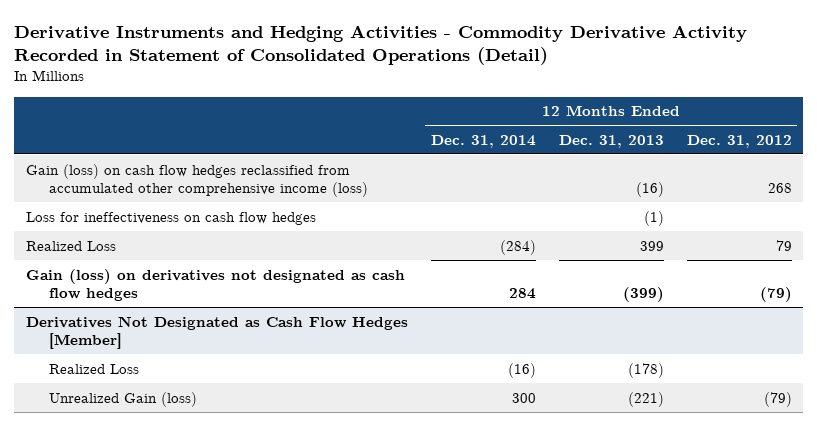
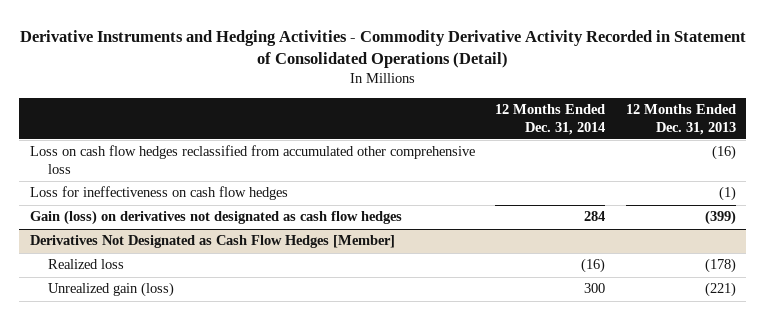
[686,134,792,148] Dec. 31, 2012 -> none
[25,163,368,198] Gain (loss) on cash flow hedges reclassified from accumulated other comprehensive income (loss) -> [29,145,475,175] Loss on cash flow hedges reclassified from accumulated other comprehensive loss
[25,240,116,251] Realized Loss -> none
[48,363,139,374] Realized Loss -> [47,259,124,270] Realized loss
[48,391,197,407] Unrealized Gain (loss) -> [47,282,174,298] Unrealized gain (loss)

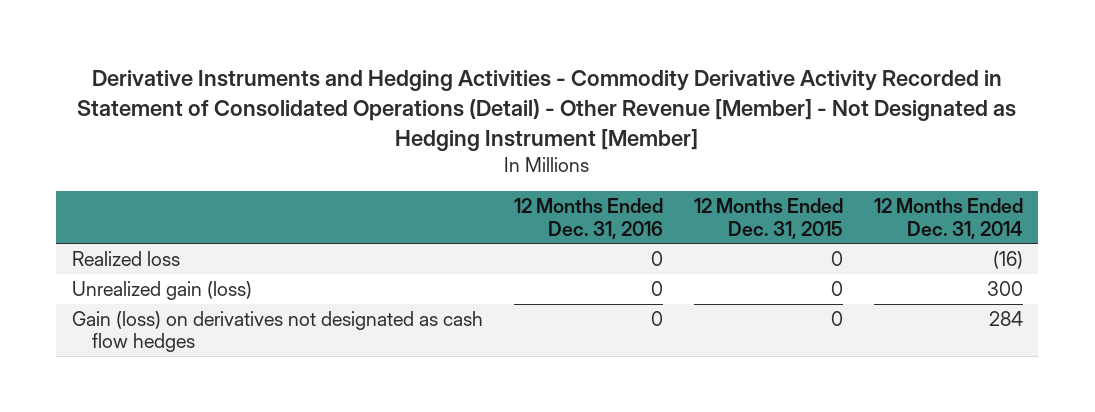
[19,29,746,68] Derivative Instruments and Hedging Activities - Commodity Derivative Activity Recorded in Statement of Consolidated Operations (Detail) -> [77,70,1017,151] Derivative Instruments and Hedging Activities - Commodity Derivative Activity Recorded in Statement of Consolidated Operations (Detail) - Other Revenue [Member] - Not Designated as Hedging Instrument [Member]
[625,104,736,135] 12 Months Ended Dec. 31, 2013 -> none
none -> [513,198,663,239] 12 Months Ended Dec. 31, 2016
none -> [693,198,843,239] 12 Months Ended Dec. 31, 2015
[29,145,475,175] Loss on cash flow hedges reclassified from accumulated other comprehensive loss -> none
[29,186,288,201] Loss for ineffectiveness on cash flow hedges -> none
[29,235,395,249] Derivatives Not Designated as Cash Flow Hedges [Member] -> none
[29,210,402,226] Gain (loss) on derivatives not designated as cash flow hedges -> [71,310,483,353] Gain (loss) on derivatives not designated as cash flow hedges

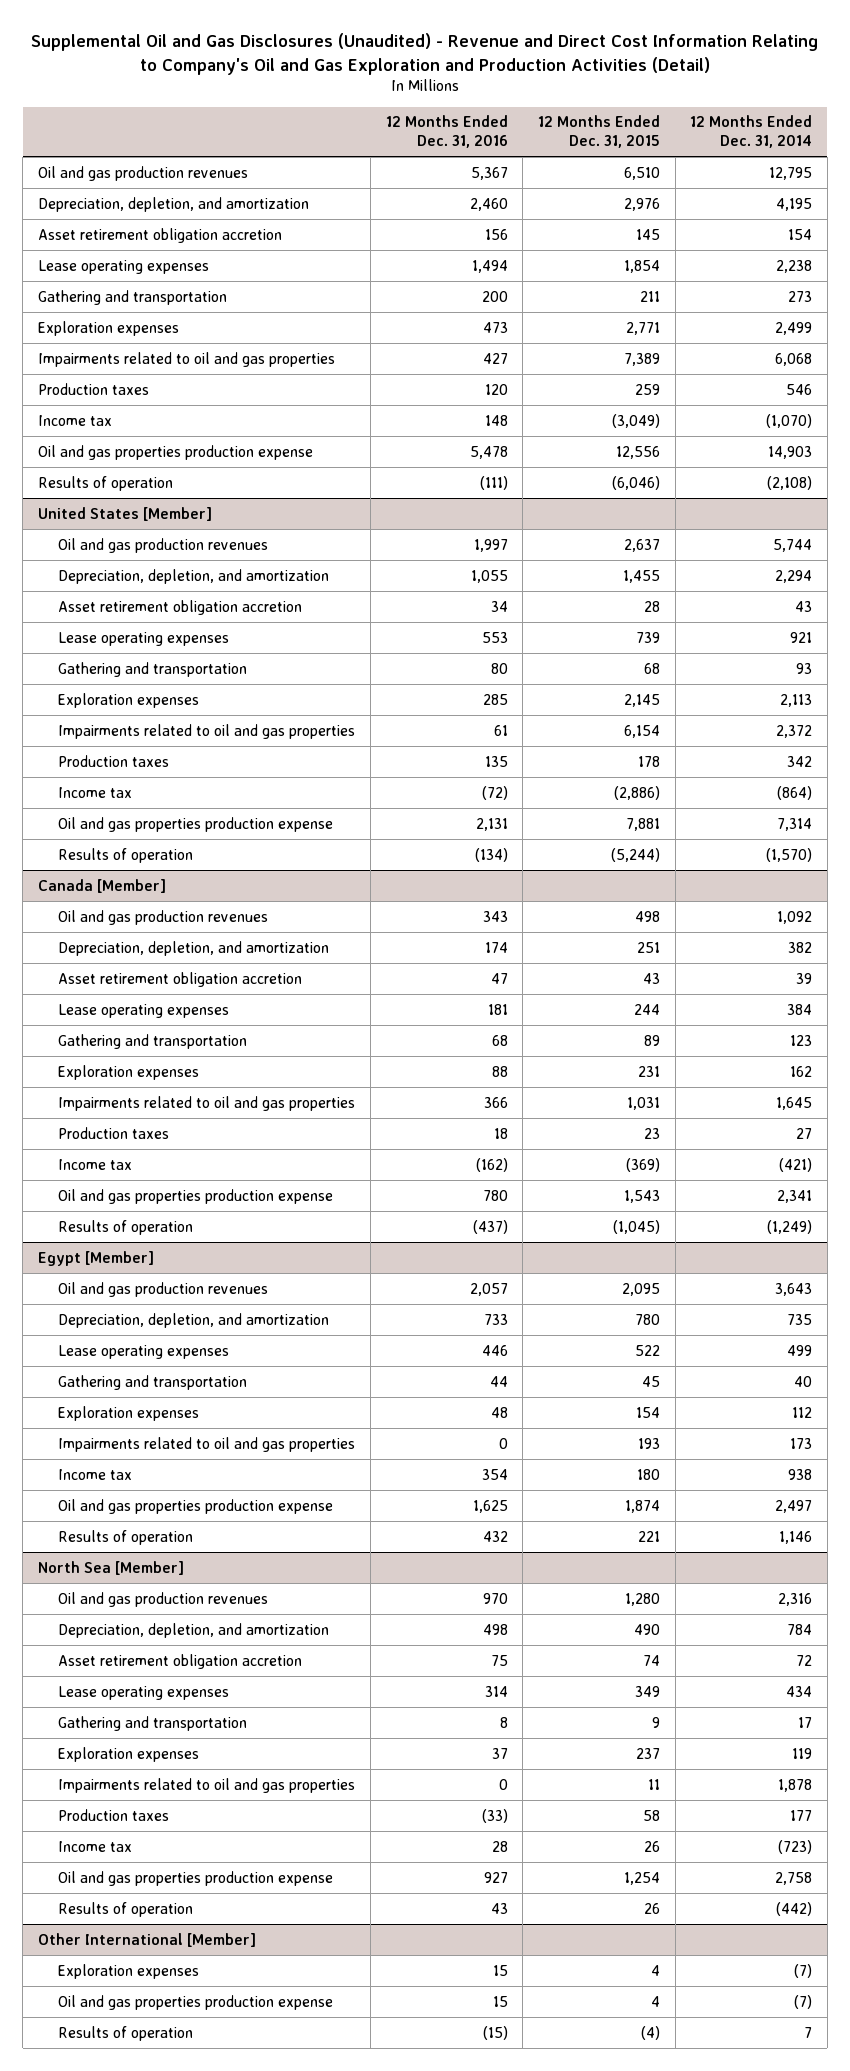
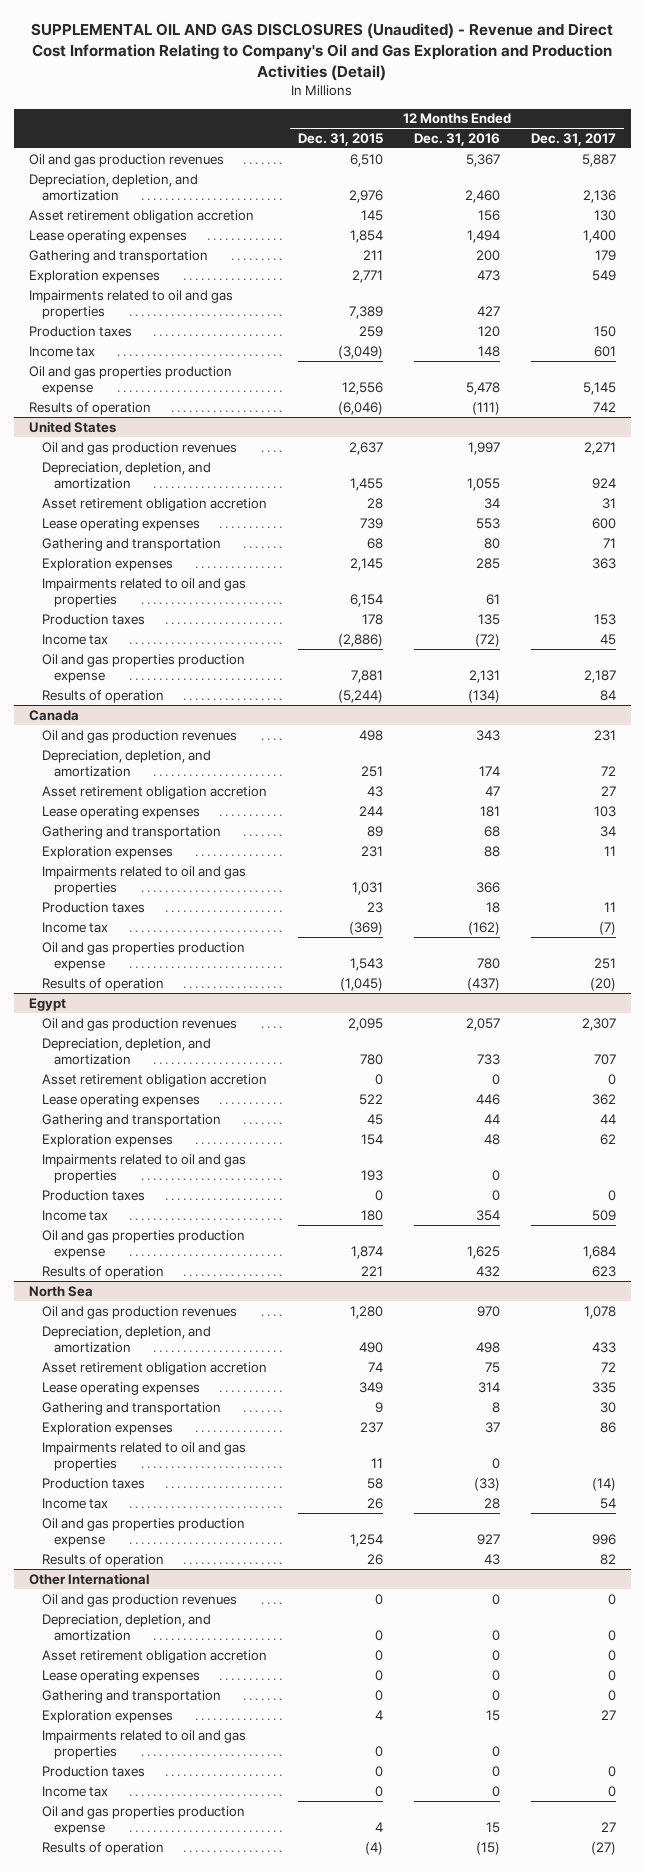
[31,32,819,75] Supplemental Oil and Gas Disclosures (Unaudited) - Revenue and Direct Cost Information Relating to Company's Oil and Gas Exploration and Production Activities (Detail) -> [31,22,614,81] SUPPLEMENTAL OIL AND GAS DISCLOSURES (Unaudited) - Revenue and Direct Cost Information Relating to Company's Oil and Gas Exploration and Production Activities (Detail)
[690,115,813,149] 12 Months Ended Dec. 31, 2014 -> none
none -> [530,132,616,146] Dec. 31, 2017
[37,506,212,521] United States [Member] -> [29,420,117,433] United States
[37,878,166,893] Canada [Member] -> [29,709,80,721] Canada
[37,1250,154,1266] Egypt [Member] -> [29,997,67,1011] Egypt
none -> [41,1073,267,1087] Asset retirement obligation accretion
none -> [41,1189,145,1201] Production taxes
[37,1560,184,1575] North Sea [Member] -> [29,1285,94,1297] North Sea
[37,1932,256,1947] Other International [Member] -> [29,1572,150,1585] Other International
none -> [41,1593,237,1607] Oil and gas production revenues
none -> [41,1613,211,1641] Depreciation, depletion, and amortization
none -> [41,1649,267,1663] Asset retirement obligation accretion
none -> [41,1669,200,1683] Lease operating expenses
none -> [41,1689,221,1703] Gathering and transportation
none -> [41,1729,246,1759] Impairments related to oil and gas properties
none -> [41,1765,145,1777] Production taxes
none -> [41,1785,108,1797] Income tax

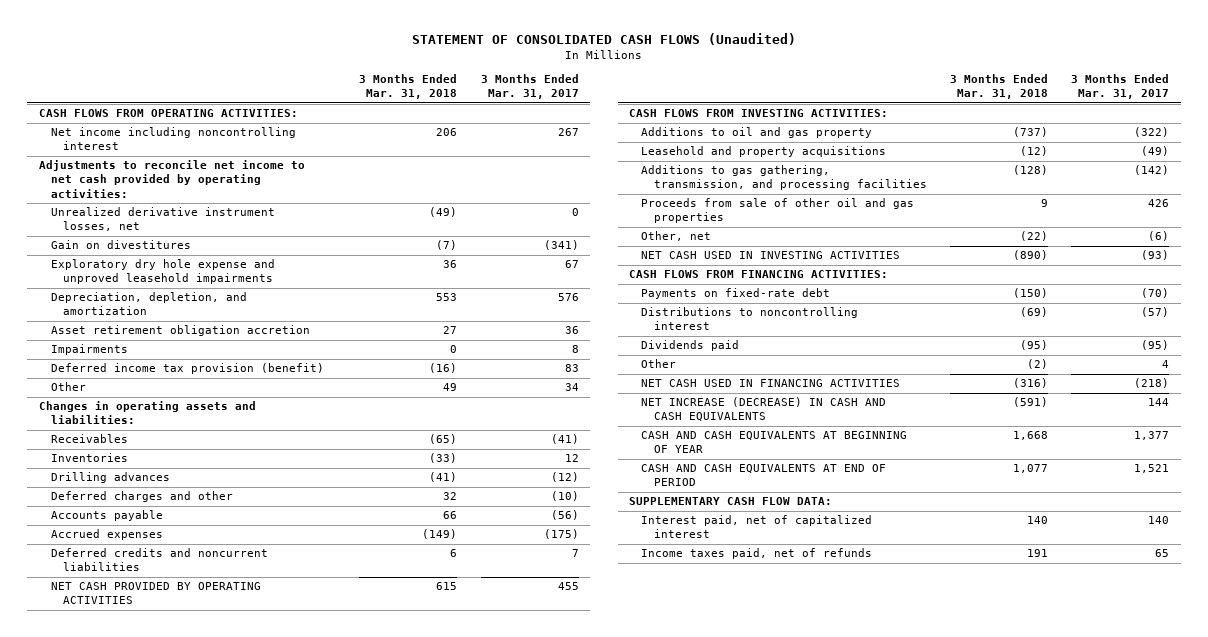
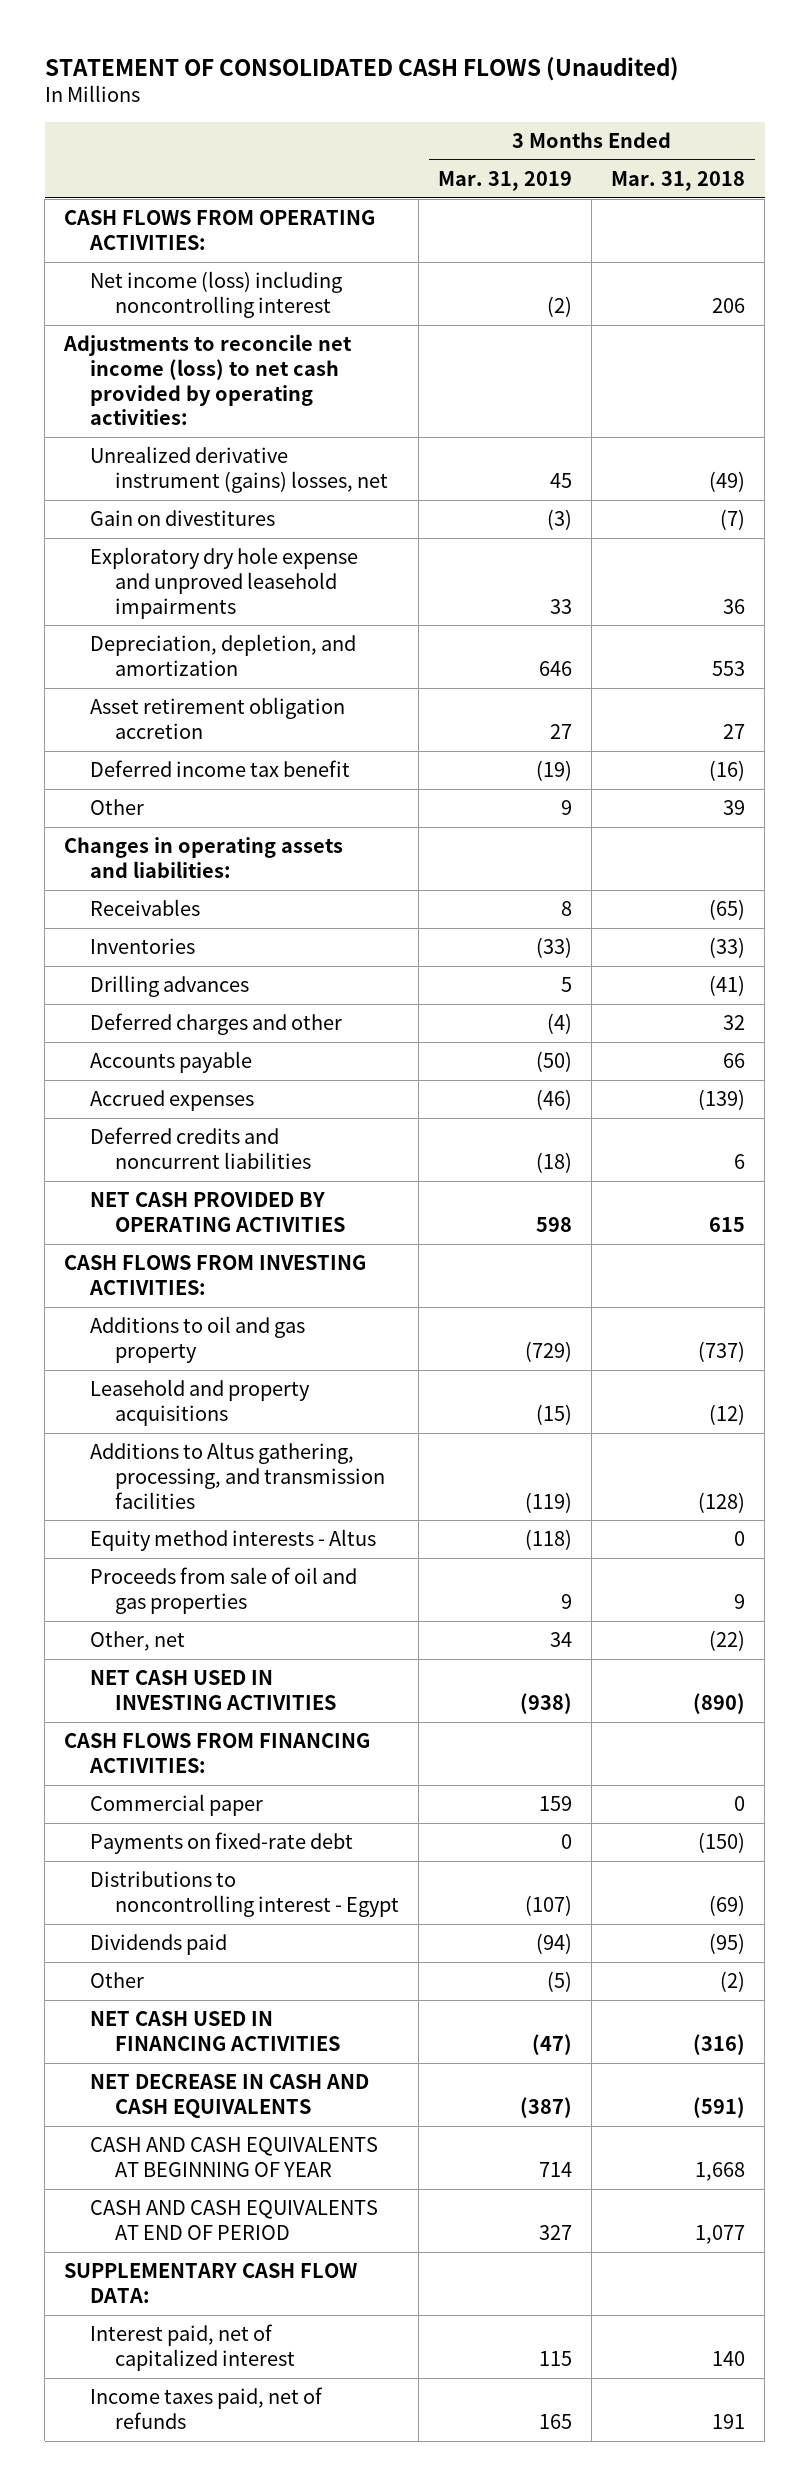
[480,74,579,100] 3 Months Ended Mar. 31, 2017 -> none
none -> [438,170,573,191] Mar. 31, 2019
[50,127,296,151] Net income including noncontrolling interest -> [89,271,342,318] Net income (loss) including noncontrolling interest
[38,160,305,198] Adjustments to reconcile net income to net cash provided by operating activities: -> [63,334,353,426] Adjustments to reconcile net income (loss) to net cash provided by operating activities:
[50,207,275,232] Unrealized derivative instrument losses, net -> [89,446,389,493] Unrealized derivative instrument (gains) losses, net
[50,344,128,356] Impairments -> none
[50,363,324,375] Deferred income tax provision (benefit) -> [89,760,350,778] Deferred income tax benefit
[443,383,458,392] 49 -> [723,800,746,816] 39
[422,529,458,540] (149) -> [698,1089,746,1111] (139)
[641,165,927,191] Additions to gas gathering, transmission, and processing facilities -> [89,1442,386,1509] Additions to Altus gathering, processing, and transmission facilities
none -> [89,1529,376,1552] Equity method interests - Altus
[641,198,915,224] Proceeds from sale of other oil and gas properties -> [89,1567,357,1614] Proceeds from sale of oil and gas properties
none -> [89,1794,263,1817] Commercial paper
[641,307,859,331] Distributions to noncontrolling interest -> [89,1871,400,1917] Distributions to noncontrolling interest - Egypt
[641,397,887,422] NET INCREASE (DECREASE) IN CASH AND CASH EQUIVALENTS -> [89,2074,369,2118] NET DECREASE IN CASH AND CASH EQUIVALENTS

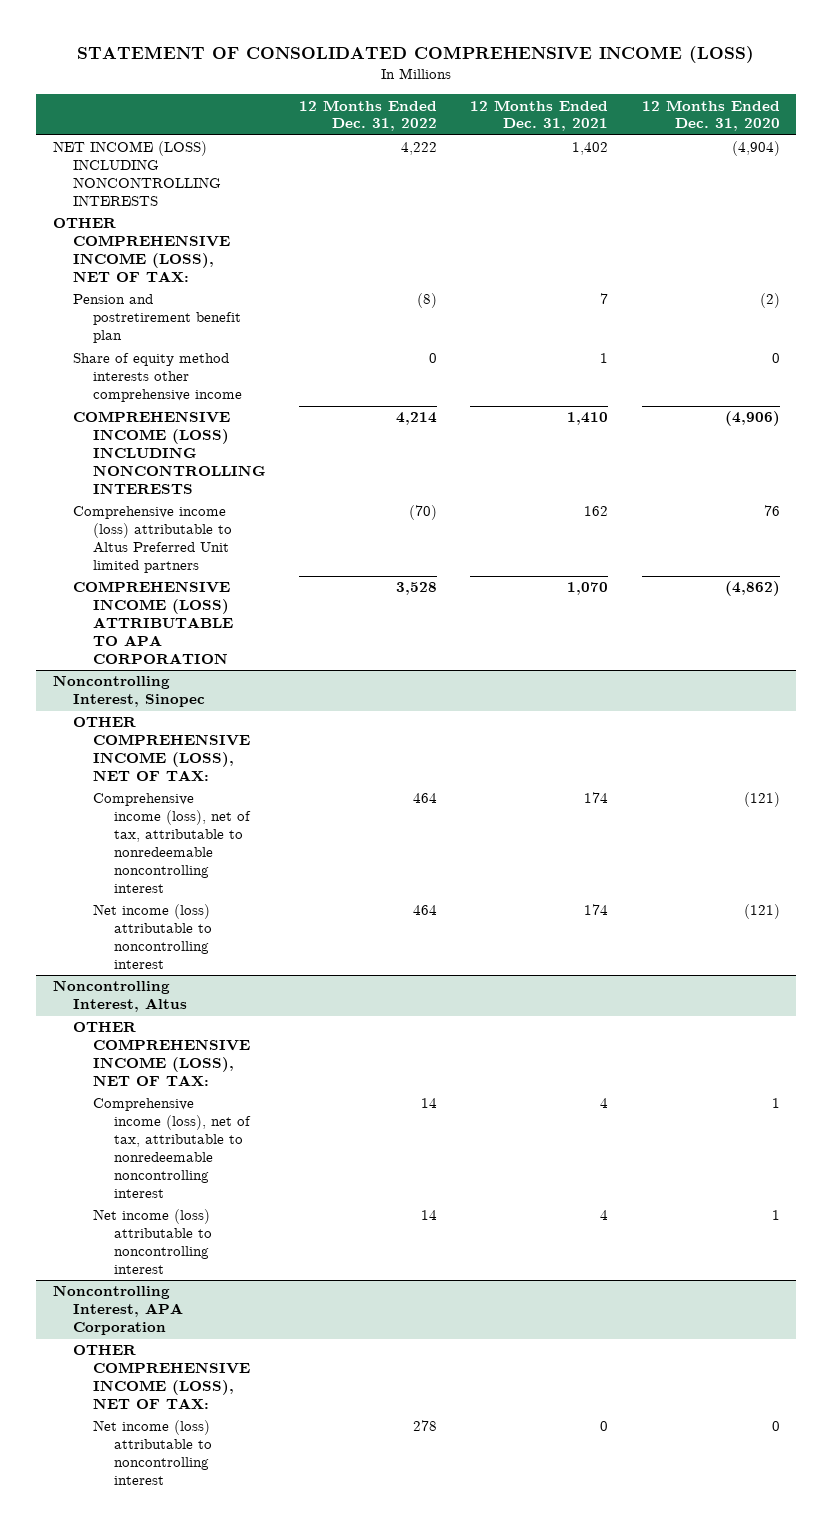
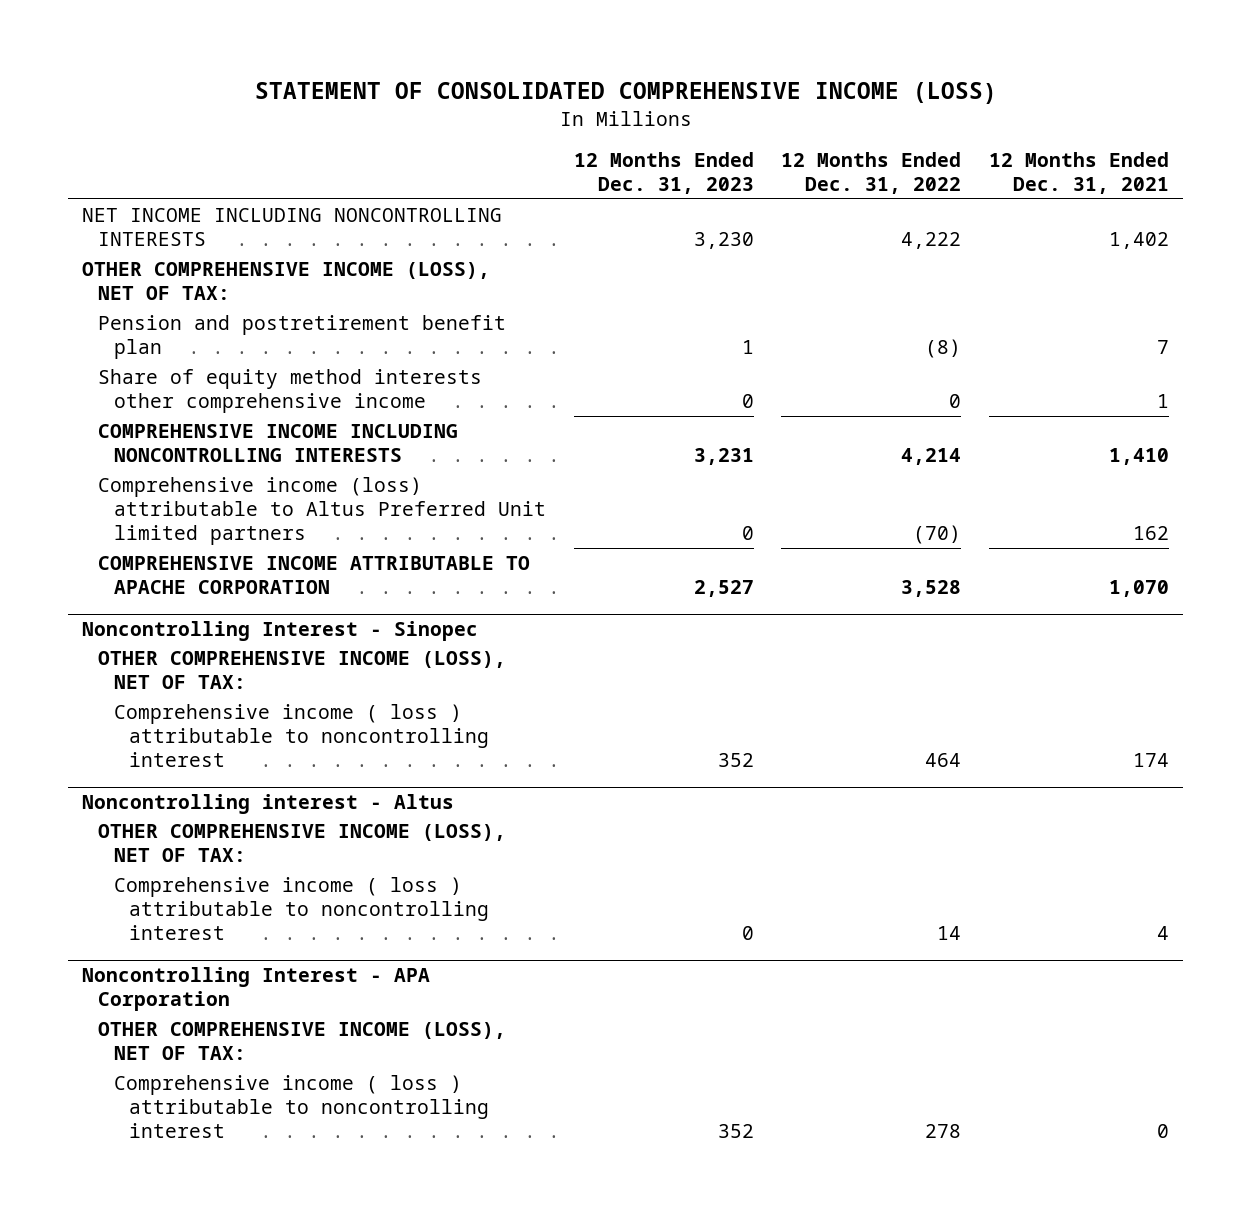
[641,99,780,132] 12 Months Ended Dec. 31, 2020 -> none
none -> [573,152,754,195] 12 Months Ended Dec. 31, 2023
[52,141,221,207] NET INCOME (LOSS) INCLUDING NONCONTROLLING INTERESTS -> [82,207,503,246] NET INCOME INCLUDING NONCONTROLLING INTERESTS
[72,411,267,495] COMPREHENSIVE INCOME (LOSS) INCLUDING NONCONTROLLING INTERESTS -> [97,423,458,462] COMPREHENSIVE INCOME INCLUDING NONCONTROLLING INTERESTS
[72,581,234,665] COMPREHENSIVE INCOME (LOSS) ATTRIBUTABLE TO APA CORPORATION -> [97,555,530,594] COMPREHENSIVE INCOME ATTRIBUTABLE TO APACHE CORPORATION
[52,675,205,708] Noncontrolling Interest, Sinopec -> [82,620,479,641] Noncontrolling Interest - Sinopec
[93,904,212,970] Net income (loss) attributable to noncontrolling interest -> none
[93,793,251,894] Comprehensive income (loss), net of tax, attributable to nonredeemable noncontrolling interest -> [113,703,490,768] Comprehensive income ( loss ) attributable to noncontrolling interest
[52,980,187,1013] Noncontrolling Interest, Altus -> [82,793,455,814] Noncontrolling interest - Altus
[93,1209,212,1275] Net income (loss) attributable to noncontrolling interest -> none
[93,1098,251,1199] Comprehensive income (loss), net of tax, attributable to nonredeemable noncontrolling interest -> [113,876,490,941] Comprehensive income ( loss ) attributable to noncontrolling interest
[52,1285,183,1336] Noncontrolling Interest, APA Corporation -> [82,966,431,1011] Noncontrolling Interest - APA Corporation
[93,1420,212,1486] Net income (loss) attributable to noncontrolling interest -> [113,1074,490,1139] Comprehensive income ( loss ) attributable to noncontrolling interest

